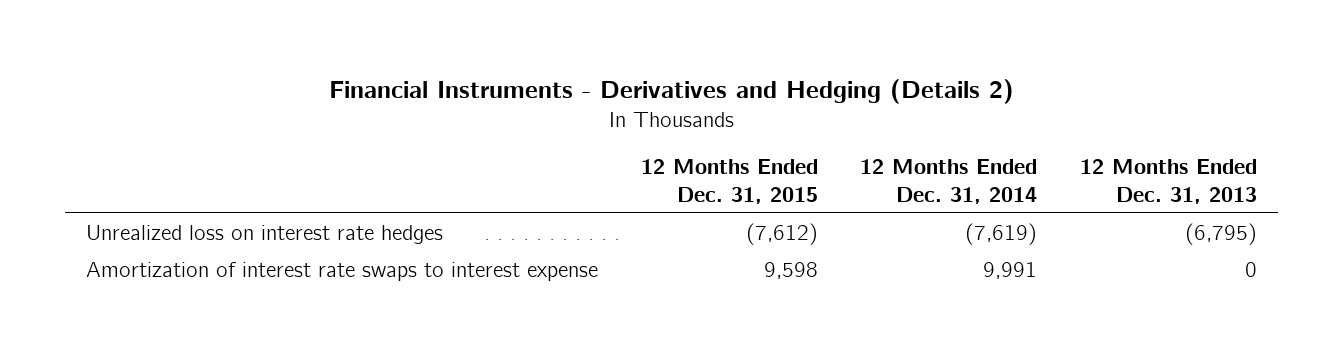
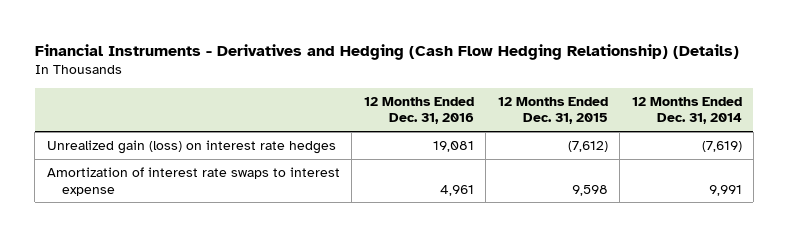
[328,79,1014,105] Financial Instruments - Derivatives and Hedging (Details 2) -> [34,43,739,60] Financial Instruments - Derivatives and Hedging (Cash Flow Hedging Relationship) (Details)
[1080,159,1258,204] 12 Months Ended Dec. 31, 2013 -> none
none -> [363,96,474,125] 12 Months Ended Dec. 31, 2016
[86,224,444,244] Unrealized loss on interest rate hedges -> [46,140,336,155] Unrealized gain (loss) on interest rate hedges

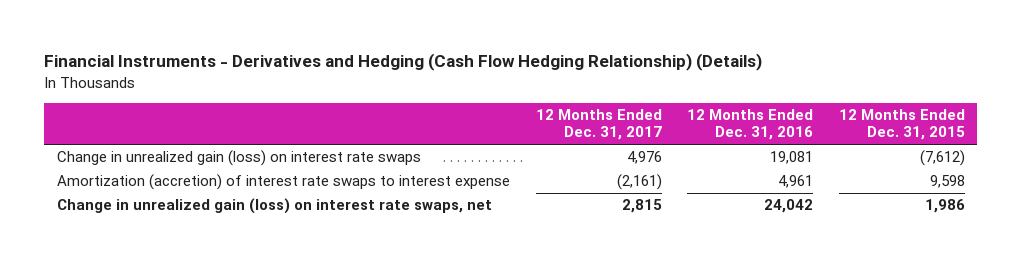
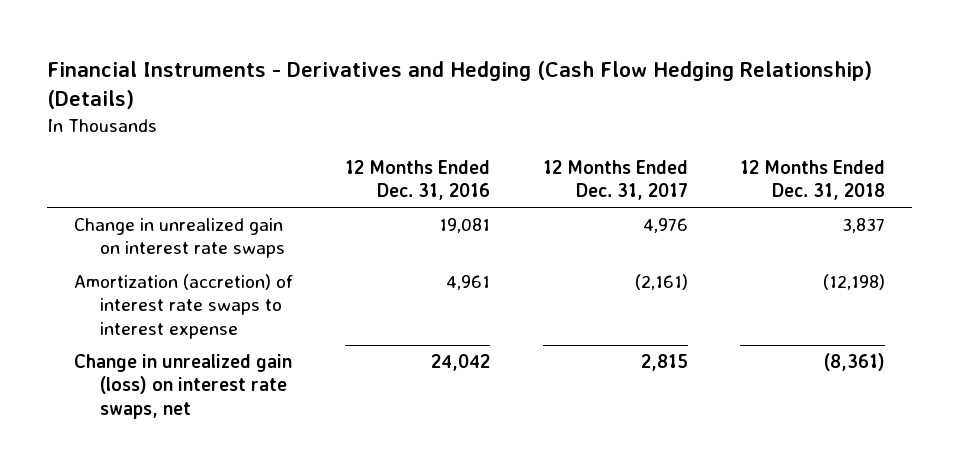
[838,109,965,141] 12 Months Ended Dec. 31, 2015 -> none
none -> [740,159,886,200] 12 Months Ended Dec. 31, 2018
[57,150,422,167] Change in unrealized gain (loss) on interest rate swaps -> [73,218,286,259] Change in unrealized gain on interest rate swaps

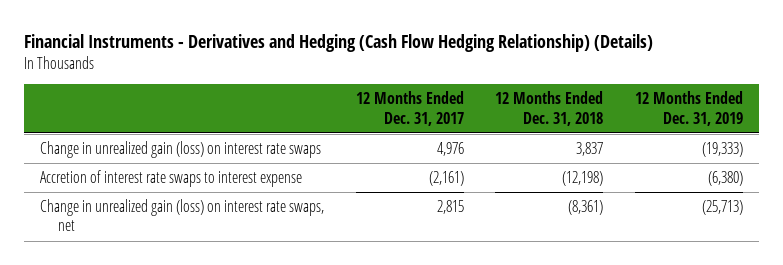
[345,159,491,200] 12 Months Ended Dec. 31, 2016 -> none
none -> [634,91,743,126] 12 Months Ended Dec. 31, 2019
[73,218,286,259] Change in unrealized gain on interest rate swaps -> [40,141,322,159] Change in unrealized gain (loss) on interest rate swaps
[73,274,293,339] Amortization (accretion) of interest rate swaps to interest expense -> [40,170,303,188] Accretion of interest rate swaps to interest expense

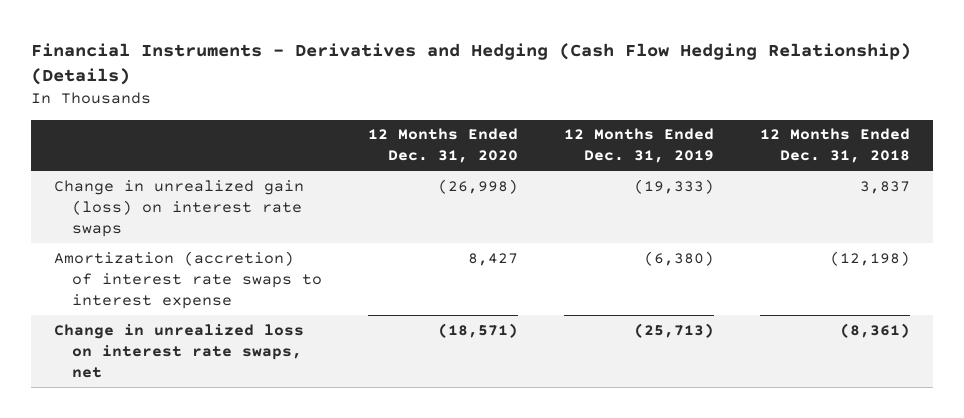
[355,91,464,126] 12 Months Ended Dec. 31, 2017 -> none
none -> [367,128,518,164] 12 Months Ended Dec. 31, 2020
[40,170,303,188] Accretion of interest rate swaps to interest expense -> [53,250,322,309] Amortization (accretion) of interest rate swaps to interest expense
[40,199,325,232] Change in unrealized gain (loss) on interest rate swaps, net -> [53,323,304,378] Change in unrealized loss on interest rate swaps, net

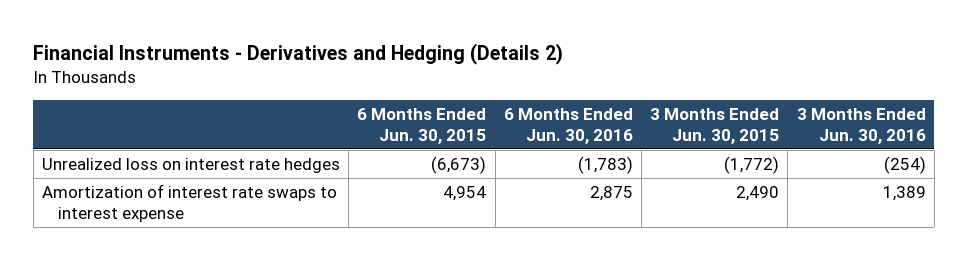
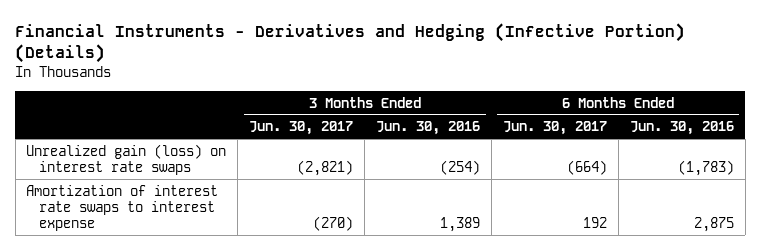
[33,42,564,65] Financial Instruments - Derivatives and Hedging (Details 2) -> [15,22,686,64] Financial Instruments - Derivatives and Hedging (Infective Portion) (Details)
[357,107,487,144] 6 Months Ended Jun. 30, 2015 -> none
[650,107,780,144] 3 Months Ended Jun. 30, 2015 -> none
none -> [249,121,354,136] Jun. 30, 2017
none -> [502,121,607,136] Jun. 30, 2017
[41,158,340,174] Unrealized loss on interest rate hedges -> [26,143,227,175] Unrealized gain (loss) on interest rate swaps

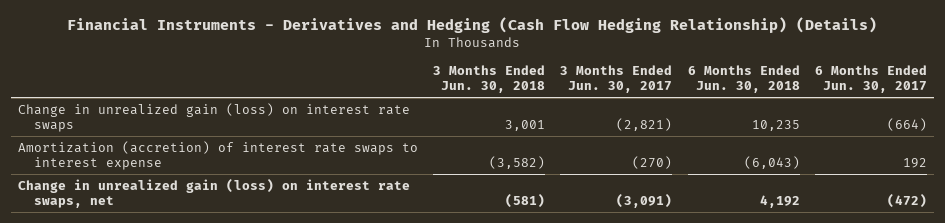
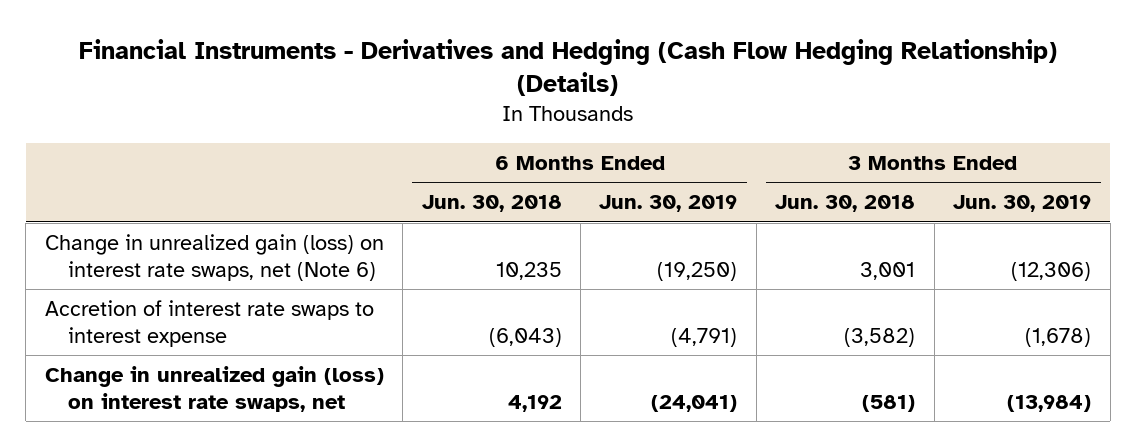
[560,65,673,93] 3 Months Ended Jun. 30, 2017 -> none
[814,65,927,93] 6 Months Ended Jun. 30, 2017 -> none
none -> [599,195,738,213] Jun. 30, 2019
none -> [953,195,1092,213] Jun. 30, 2019
[18,103,411,132] Change in unrealized gain (loss) on interest rate swaps -> [44,233,384,281] Change in unrealized gain (loss) on interest rate swaps, net (Note 6)
[18,141,419,170] Amortization (accretion) of interest rate swaps to interest expense -> [44,299,374,347] Accretion of interest rate swaps to interest expense

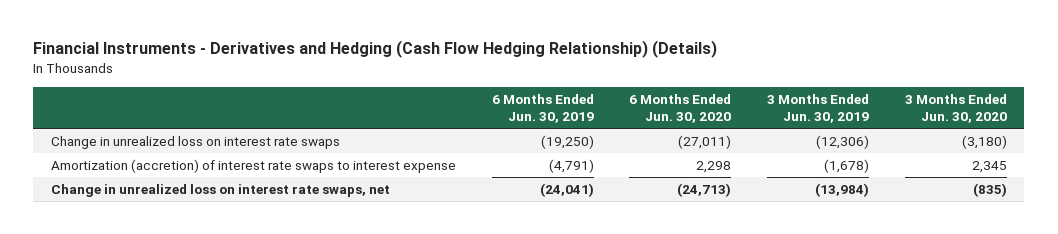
[421,195,562,213] Jun. 30, 2018 -> none
[775,195,916,213] Jun. 30, 2018 -> none
none -> [629,93,732,123] 6 Months Ended Jun. 30, 2020
none -> [904,93,1007,123] 3 Months Ended Jun. 30, 2020
[44,233,384,281] Change in unrealized gain (loss) on interest rate swaps, net (Note 6) -> [50,136,340,150] Change in unrealized loss on interest rate swaps
[44,299,374,347] Accretion of interest rate swaps to interest expense -> [50,159,456,174] Amortization (accretion) of interest rate swaps to interest expense
[44,365,384,412] Change in unrealized gain (loss) on interest rate swaps, net -> [50,184,390,198] Change in unrealized loss on interest rate swaps, net

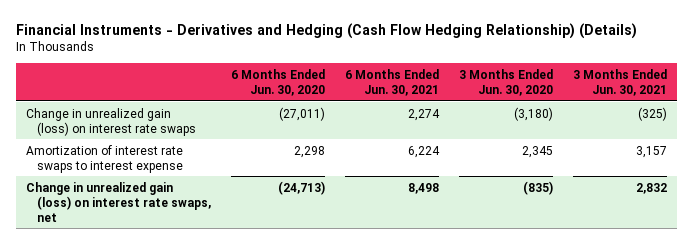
[491,93,594,123] 6 Months Ended Jun. 30, 2019 -> none
[766,93,869,123] 3 Months Ended Jun. 30, 2019 -> none
none -> [344,68,439,96] 6 Months Ended Jun. 30, 2021
none -> [572,68,667,96] 3 Months Ended Jun. 30, 2021
[50,136,340,150] Change in unrealized loss on interest rate swaps -> [26,107,197,136] Change in unrealized gain (loss) on interest rate swaps
[50,159,456,174] Amortization (accretion) of interest rate swaps to interest expense -> [26,144,184,173] Amortization of interest rate swaps to interest expense
[50,184,390,198] Change in unrealized loss on interest rate swaps, net -> [26,181,212,222] Change in unrealized gain (loss) on interest rate swaps, net

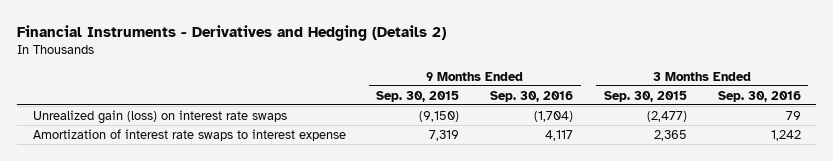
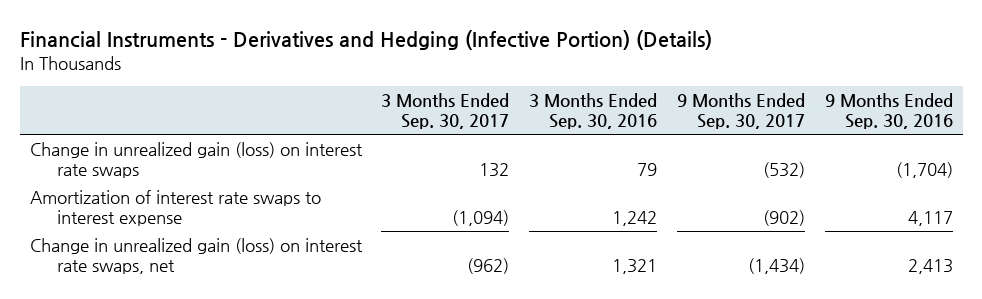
[17,24,447,41] Financial Instruments - Derivatives and Hedging (Details 2) -> [19,30,712,51] Financial Instruments - Derivatives and Hedging (Infective Portion) (Details)
[376,90,460,102] Sep. 30, 2015 -> none
[603,90,687,102] Sep. 30, 2015 -> none
none -> [381,92,510,129] 3 Months Ended Sep. 30, 2017
none -> [676,92,805,129] 9 Months Ended Sep. 30, 2017
[32,109,287,124] Unrealized gain (loss) on interest rate swaps -> [29,142,363,179] Change in unrealized gain (loss) on interest rate swaps
none -> [29,238,363,275] Change in unrealized gain (loss) on interest rate swaps, net

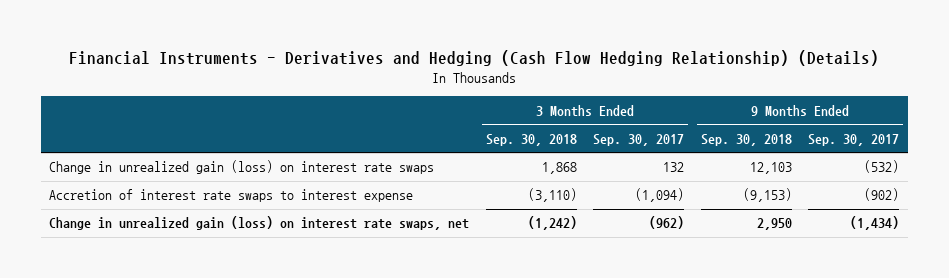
[19,30,712,51] Financial Instruments - Derivatives and Hedging (Infective Portion) (Details) -> [69,49,880,66] Financial Instruments - Derivatives and Hedging (Cash Flow Hedging Relationship) (Details)
[529,92,658,129] 3 Months Ended Sep. 30, 2016 -> none
[824,92,953,129] 9 Months Ended Sep. 30, 2016 -> none
none -> [485,133,577,146] Sep. 30, 2018
none -> [700,133,792,146] Sep. 30, 2018
[29,190,321,227] Amortization of interest rate swaps to interest expense -> [49,189,414,203] Accretion of interest rate swaps to interest expense

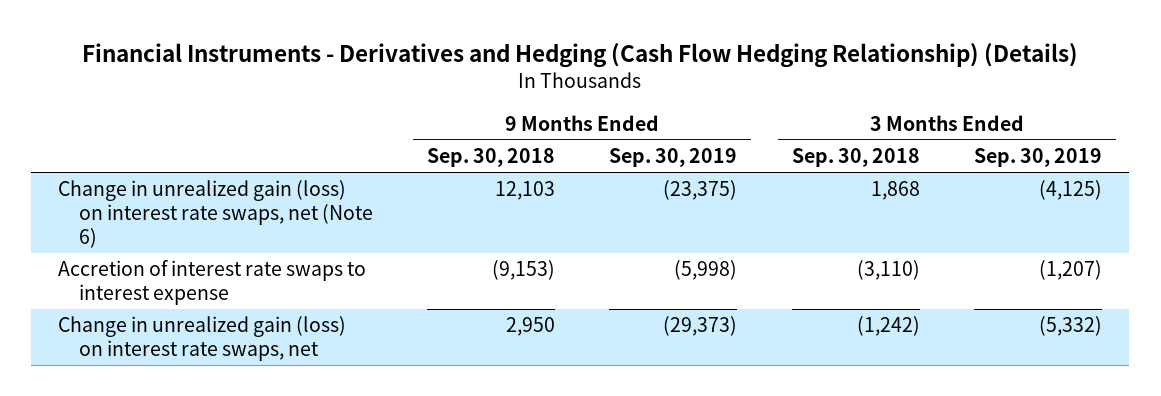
[593,133,685,146] Sep. 30, 2017 -> none
[808,133,900,146] Sep. 30, 2017 -> none
none -> [609,148,738,168] Sep. 30, 2019
none -> [974,148,1103,168] Sep. 30, 2019
[49,160,435,175] Change in unrealized gain (loss) on interest rate swaps -> [58,180,373,248] Change in unrealized gain (loss) on interest rate swaps, net (Note 6)

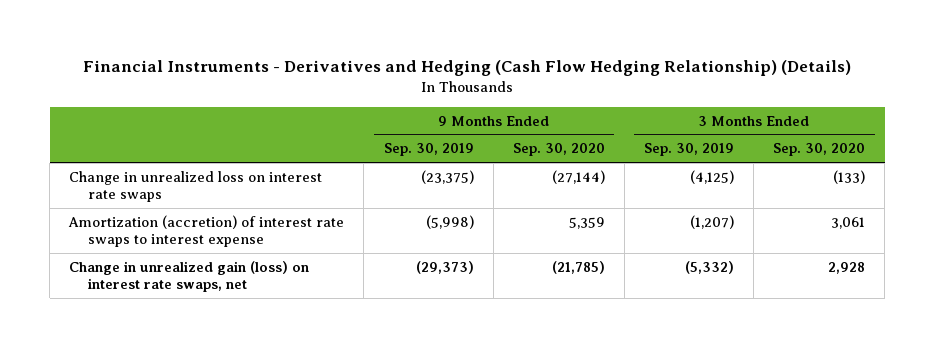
[427,148,556,168] Sep. 30, 2018 -> none
[791,148,920,168] Sep. 30, 2018 -> none
none -> [512,143,605,157] Sep. 30, 2020
none -> [773,143,866,157] Sep. 30, 2020
[58,180,373,248] Change in unrealized gain (loss) on interest rate swaps, net (Note 6) -> [69,170,323,203] Change in unrealized loss on interest rate swaps
[58,260,367,305] Accretion of interest rate swaps to interest expense -> [68,214,345,248] Amortization (accretion) of interest rate swaps to interest expense

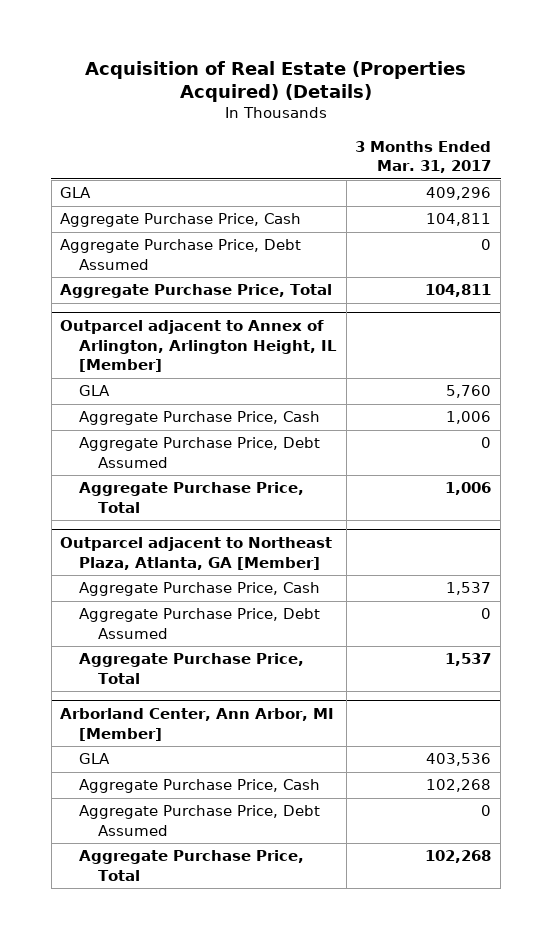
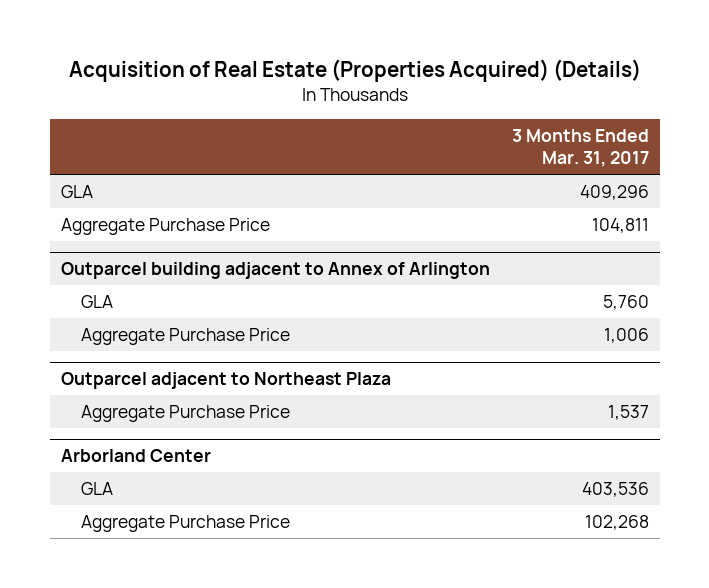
[60,239,302,270] Aggregate Purchase Price, Debt Assumed -> none
[60,284,333,299] Aggregate Purchase Price, Total -> none
[60,213,302,228] Aggregate Purchase Price, Cash -> [60,217,270,235] Aggregate Purchase Price
[60,320,338,373] Outparcel adjacent to Annex of Arlington, Arlington Height, IL [Member] -> [60,262,490,280] Outparcel building adjacent to Annex of Arlington
[79,437,321,468] Aggregate Purchase Price, Debt Assumed -> none
[79,482,305,513] Aggregate Purchase Price, Total -> none
[79,608,321,639] Aggregate Purchase Price, Debt Assumed -> none
[79,653,305,684] Aggregate Purchase Price, Total -> none
[79,411,321,426] Aggregate Purchase Price, Cash -> [80,327,290,345] Aggregate Purchase Price
[60,537,333,570] Outparcel adjacent to Northeast Plaza, Atlanta, GA [Member] -> [60,372,391,390] Outparcel adjacent to Northeast Plaza
[79,582,321,597] Aggregate Purchase Price, Cash -> [80,404,290,422] Aggregate Purchase Price
[60,708,335,741] Arborland Center, Ann Arbor, MI [Member] -> [60,449,211,463] Arborland Center
[79,805,321,836] Aggregate Purchase Price, Debt Assumed -> none
[79,850,305,881] Aggregate Purchase Price, Total -> none
[79,779,321,794] Aggregate Purchase Price, Cash -> [80,514,290,532] Aggregate Purchase Price

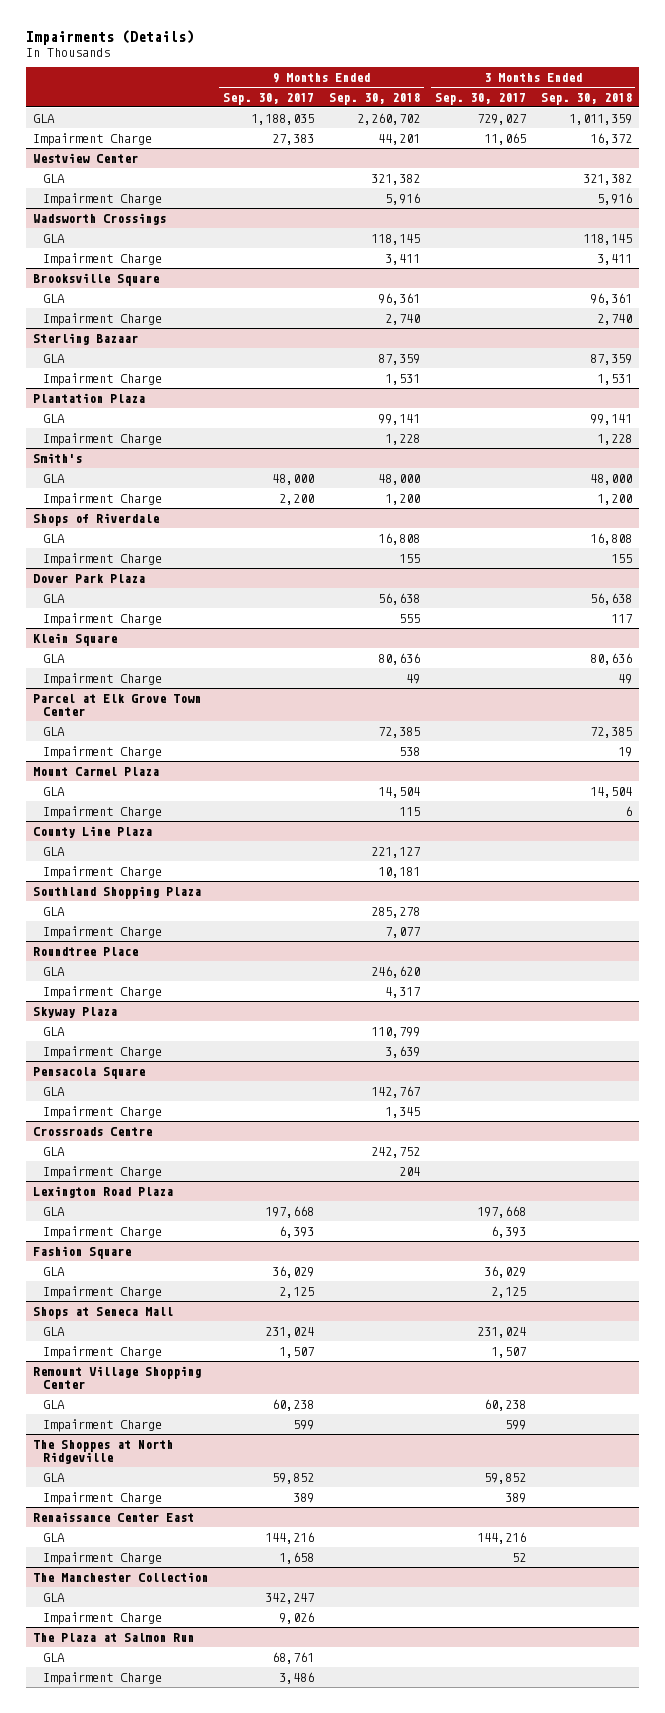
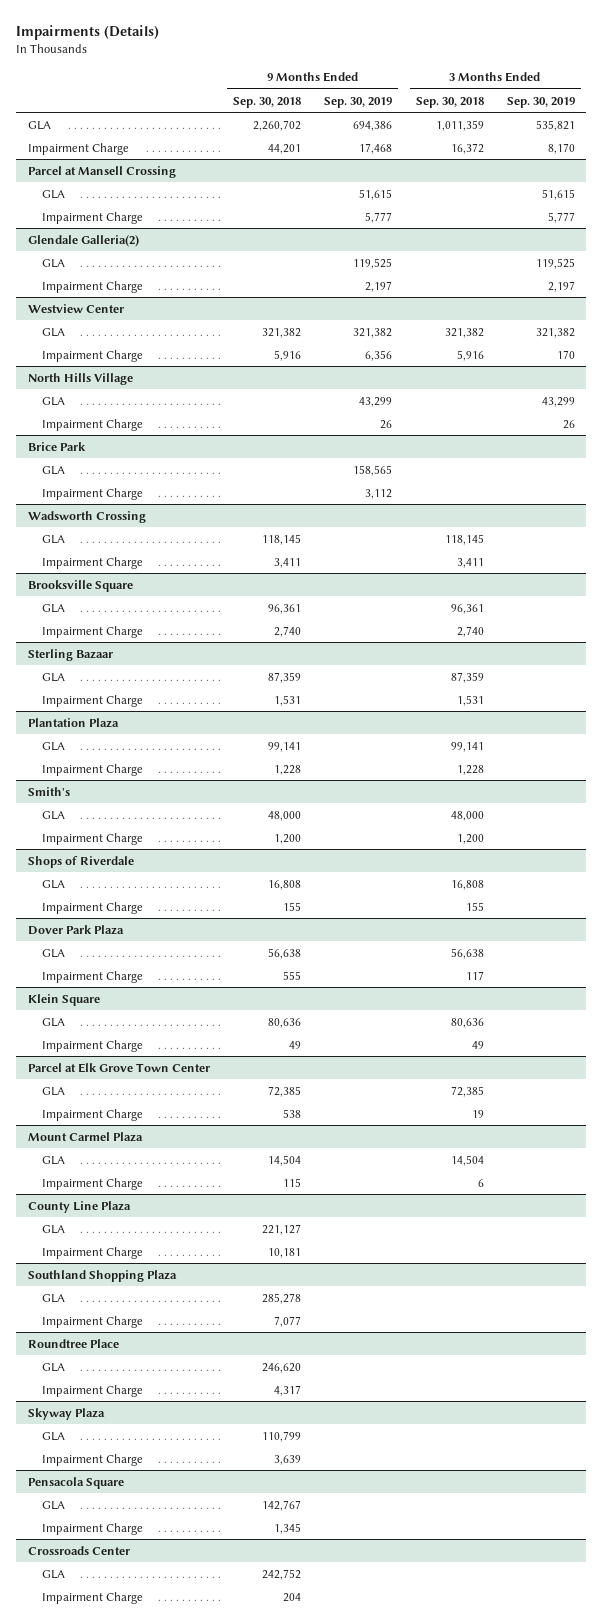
[223,92,315,105] Sep. 30, 2017 -> none
[434,92,526,105] Sep. 30, 2017 -> none
none -> [324,96,393,108] Sep. 30, 2019
none -> [506,96,575,108] Sep. 30, 2019
none -> [27,165,176,178] Parcel at Mansell Crossing
none -> [41,189,65,199] GLA
none -> [41,211,143,224] Impairment Charge
none -> [27,234,139,247] Glendale Galleria(2)
none -> [41,258,65,268] GLA
none -> [41,280,143,293] Impairment Charge
none -> [27,372,133,385] North Hills Village
none -> [41,396,65,406] GLA
none -> [41,418,143,431] Impairment Charge
none -> [27,441,86,451] Brice Park
none -> [41,465,65,475] GLA
none -> [41,487,143,500] Impairment Charge
[33,212,167,225] Wadsworth Crossings -> [27,510,146,523] Wadsworth Crossing
[33,1126,153,1136] Crossroads Centre -> [27,1545,130,1555] Crossroads Center
[33,1185,174,1198] Lexington Road Plaza -> none
[43,1206,66,1216] GLA -> none
[43,1225,163,1239] Impairment Charge -> none
[33,1245,132,1259] Fashion Square -> none
[43,1266,66,1276] GLA -> none
[43,1285,163,1299] Impairment Charge -> none
[33,1306,174,1319] Shops at Seneca Mall -> none
[43,1326,66,1336] GLA -> none
[43,1345,163,1359] Impairment Charge -> none
[33,1365,202,1390] Remount Village Shopping Center -> none
[43,1399,66,1409] GLA -> none
[43,1418,163,1432] Impairment Charge -> none
[33,1439,174,1465] The Shoppes at North Ridgeville -> none
[43,1472,66,1482] GLA -> none
[43,1491,163,1505] Impairment Charge -> none
[33,1511,195,1522] Renaissance Center East -> none
[43,1532,66,1542] GLA -> none
[43,1551,163,1565] Impairment Charge -> none
[33,1571,209,1582] The Manchester Collection -> none
[43,1592,66,1602] GLA -> none
[43,1611,163,1625] Impairment Charge -> none
[33,1632,195,1642] The Plaza at Salmon Run -> none
[43,1652,66,1662] GLA -> none
[43,1671,163,1685] Impairment Charge -> none

